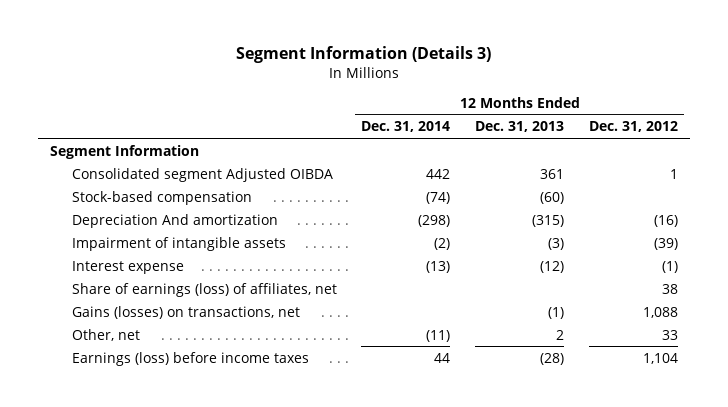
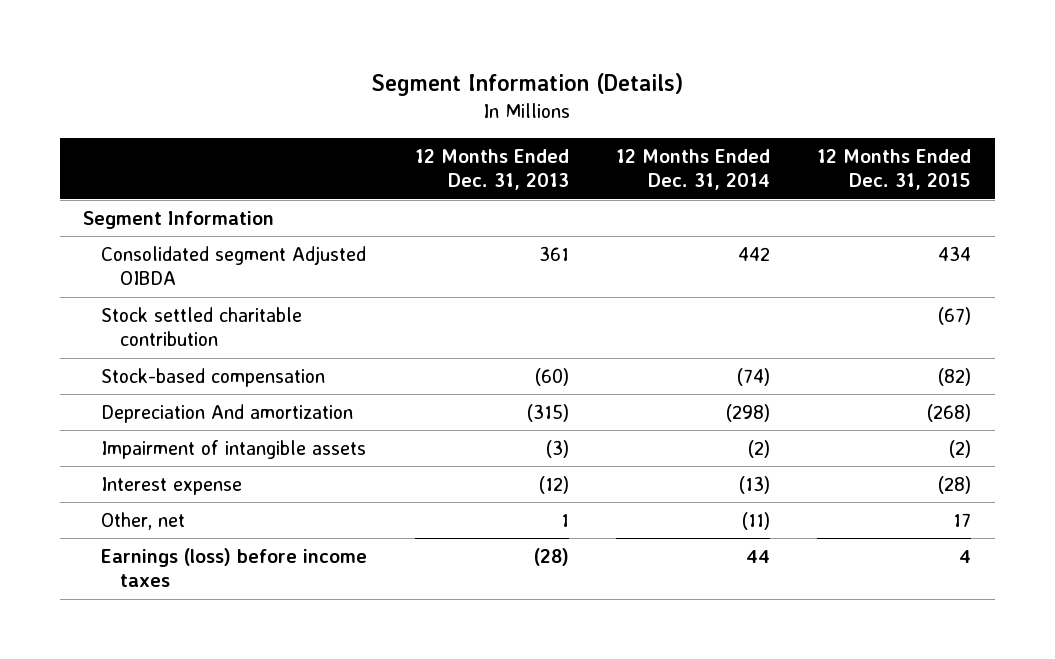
[235,46,491,64] Segment Information (Details 3) -> [371,72,684,96] Segment Information (Details)
[588,121,678,133] Dec. 31, 2012 -> none
none -> [817,148,972,191] 12 Months Ended Dec. 31, 2015
none -> [101,307,303,347] Stock settled charitable contribution
[71,282,337,297] Share of earnings (loss) of affiliates, net -> none
[71,305,300,319] Gains (losses) on transactions, net -> none
[556,329,565,340] 2 -> [560,514,569,528] 1

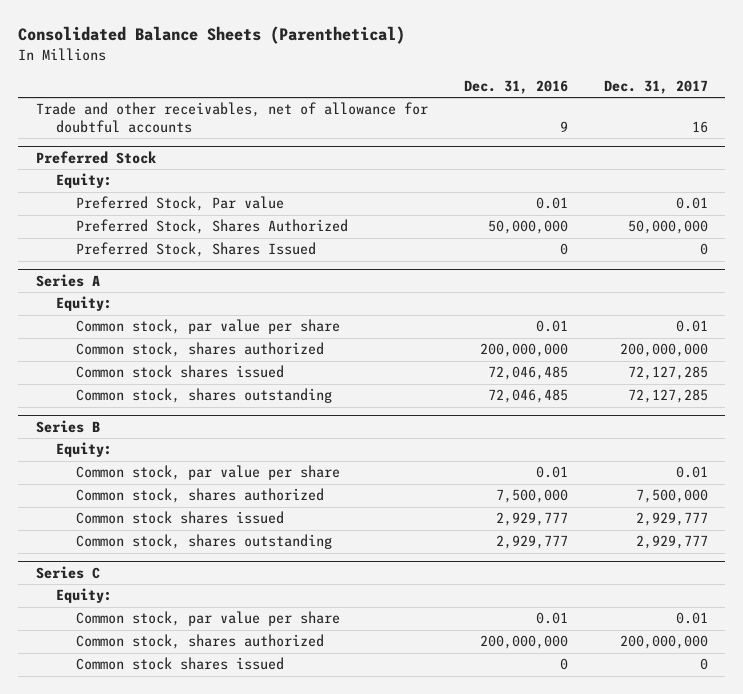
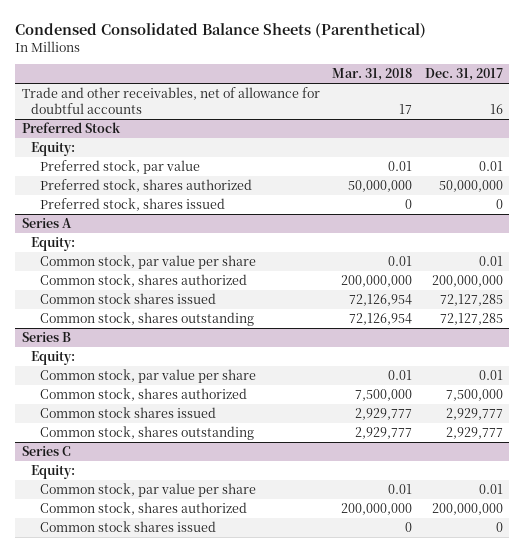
[17,26,405,45] Consolidated Balance Sheets (Parenthetical) -> [15,22,427,38] Condensed Consolidated Balance Sheets (Parenthetical)
[463,80,568,95] Dec. 31, 2016 -> none
none -> [332,68,413,82] Mar. 31, 2018
[76,196,285,212] Preferred Stock, Par value -> [39,160,200,175] Preferred stock, par value
[76,219,349,235] Preferred Stock, Shares Authorized -> [39,179,252,193] Preferred stock, shares authorized
[76,242,317,258] Preferred Stock, Shares Issued -> [39,198,225,212] Preferred stock, shares issued

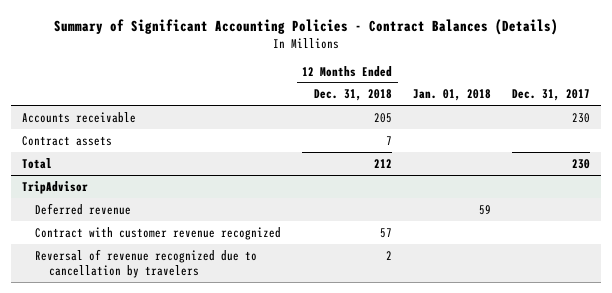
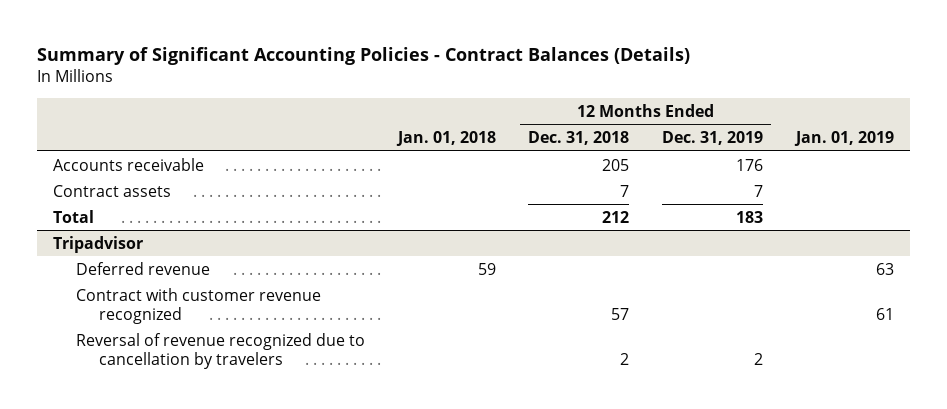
[512,89,591,102] Dec. 31, 2017 -> none
none -> [662,131,764,146] Dec. 31, 2019
none -> [793,131,894,147] Jan. 01, 2019
[21,180,88,194] TripAdvisor -> [53,235,144,253] Tripadvisor

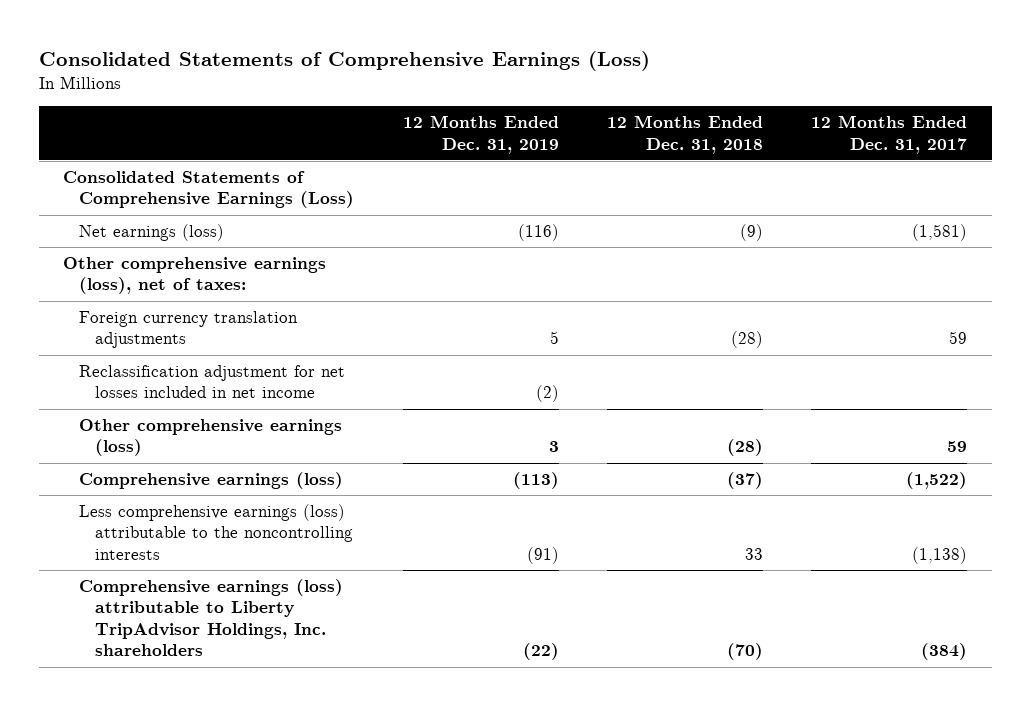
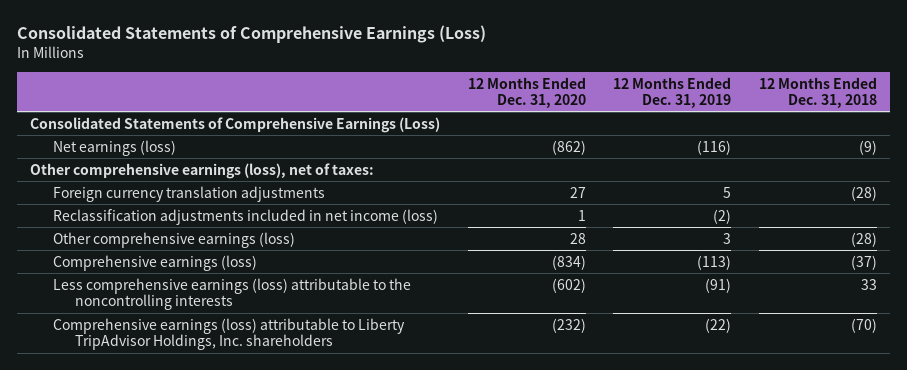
[811,115,968,154] 12 Months Ended Dec. 31, 2017 -> none
none -> [467,76,586,109] 12 Months Ended Dec. 31, 2020
[79,364,346,399] Reclassification adjustment for net losses included in net income -> [52,208,438,225] Reclassification adjustments included in net income (loss)

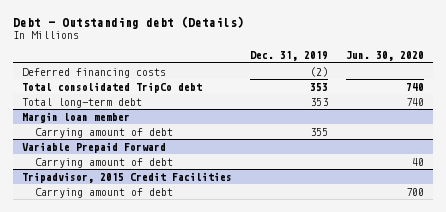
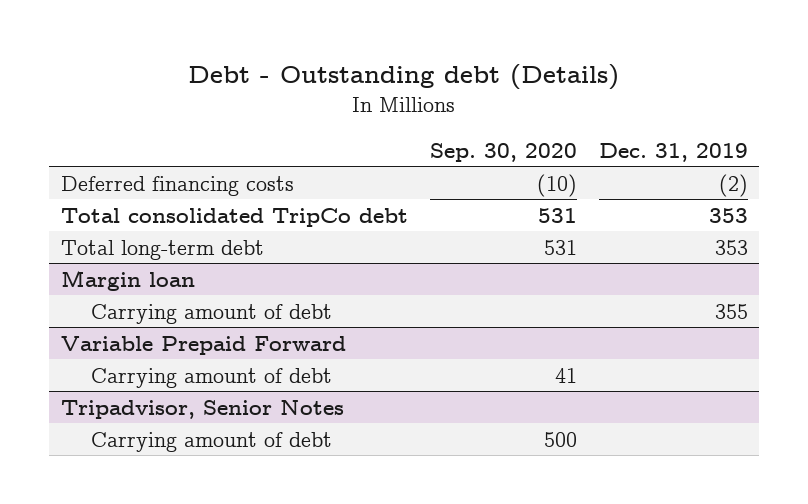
[345,51,424,62] Jun. 30, 2020 -> none
none -> [429,142,577,162] Sep. 30, 2020
[22,111,131,123] Margin loan member -> [60,269,195,291] Margin loan
[22,171,233,183] Tripadvisor, 2015 Credit Facilities -> none
none -> [60,399,344,419] Tripadvisor, Senior Notes

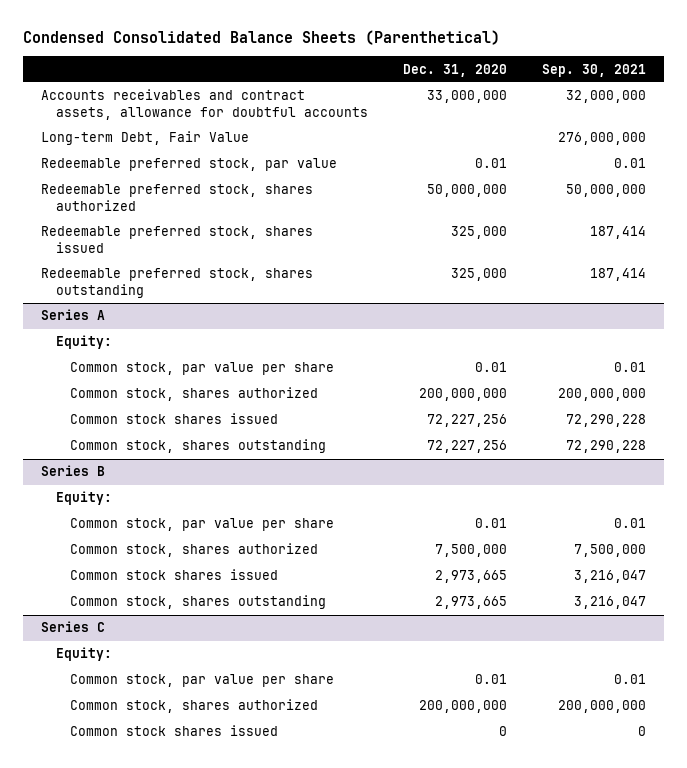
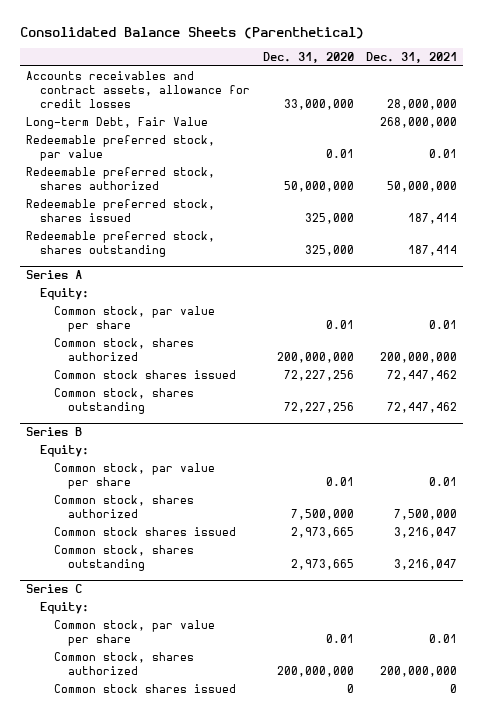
[23,30,501,46] Condensed Consolidated Balance Sheets (Parenthetical) -> [20,27,365,40] Consolidated Balance Sheets (Parenthetical)
[542,63,647,77] Sep. 30, 2021 -> none
none -> [366,52,458,64] Dec. 31, 2021
[40,89,368,121] Accounts receivables and contract assets, allowance for doubtful accounts -> [26,70,251,109] Accounts receivables and contract assets, allowance for credit losses

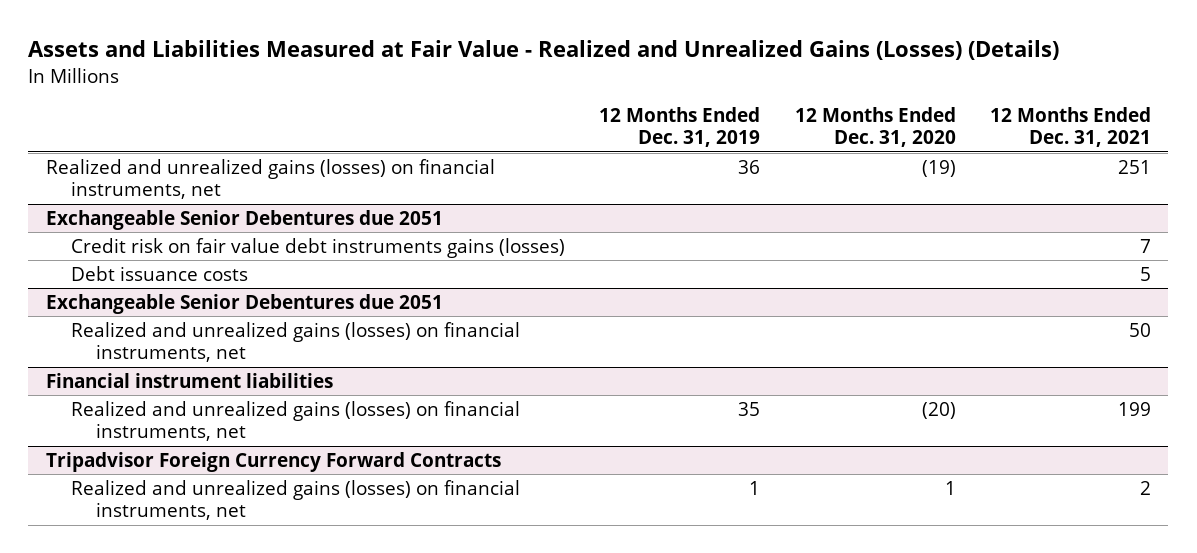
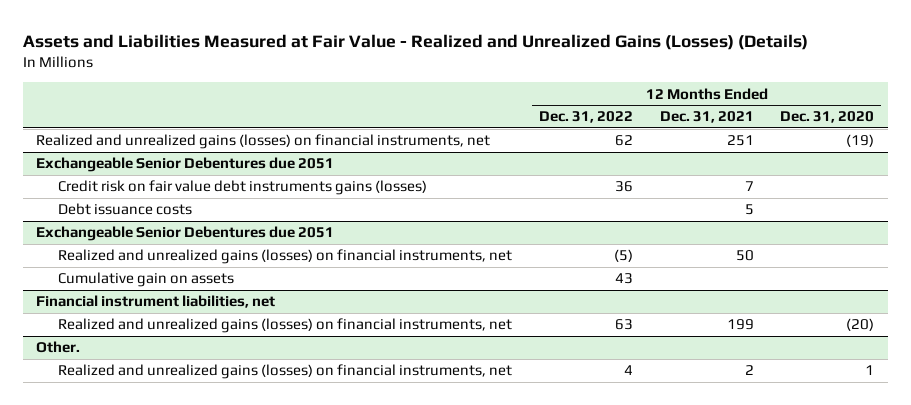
[599,107,761,148] 12 Months Ended Dec. 31, 2019 -> none
none -> [538,111,633,124] Dec. 31, 2022
none -> [58,272,235,288] Cumulative gain on assets
[45,372,333,388] Financial instrument liabilities -> [36,295,276,309] Financial instrument liabilities, net
[45,451,501,472] Tripadvisor Foreign Currency Forward Contracts -> none
none -> [36,341,81,354] Other.

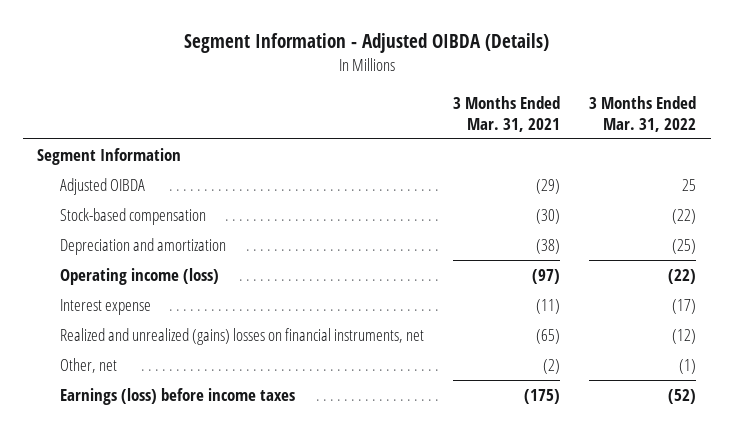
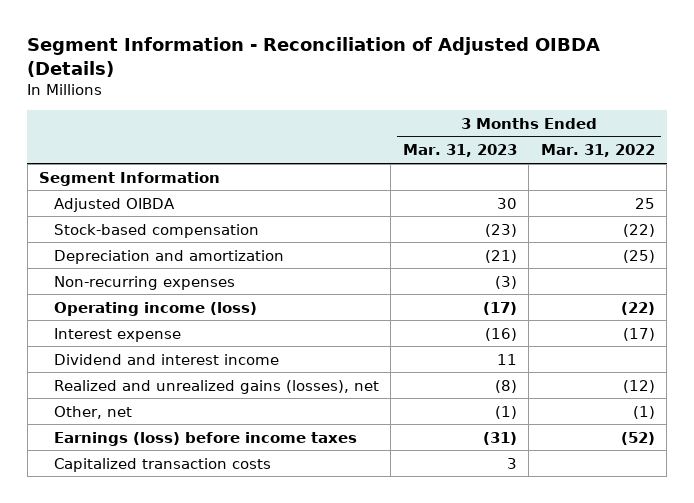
[183,33,549,54] Segment Information - Adjusted OIBDA (Details) -> [27,36,601,77] Segment Information - Reconciliation of Adjusted OIBDA (Details)
[453,95,561,132] 3 Months Ended Mar. 31, 2021 -> none
none -> [402,144,517,158] Mar. 31, 2023
none -> [53,275,235,290] Non-recurring expenses
none -> [53,353,279,365] Dividend and interest income
[60,328,425,346] Realized and unrealized (gains) losses on financial instruments, net -> [53,379,379,394] Realized and unrealized gains (losses), net
none -> [53,457,271,472] Capitalized transaction costs

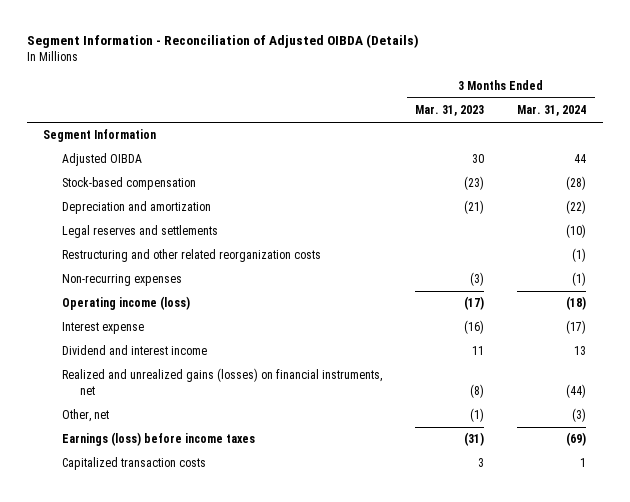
[540,144,655,158] Mar. 31, 2022 -> none
none -> [517,105,587,117] Mar. 31, 2024
none -> [61,225,218,239] Legal reserves and settlements
none -> [61,249,321,263] Restructuring and other related reorganization costs
[53,379,379,394] Realized and unrealized gains (losses), net -> [61,368,382,395] Realized and unrealized gains (losses) on financial instruments, net

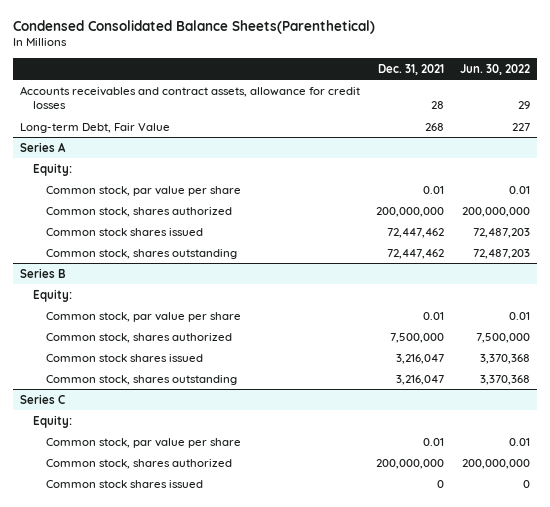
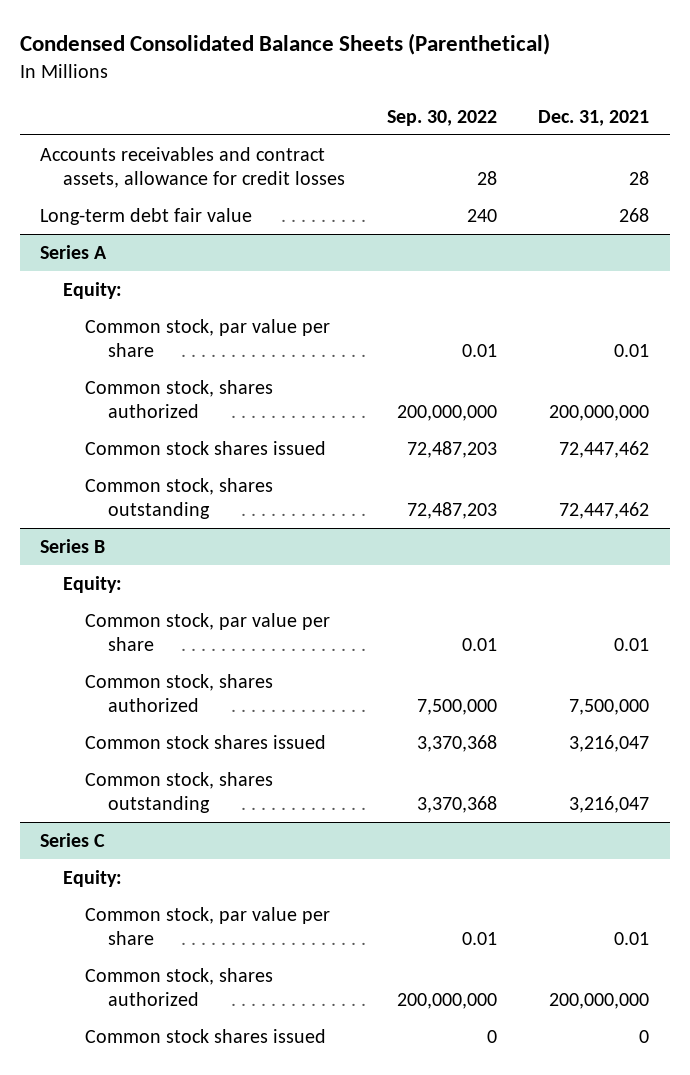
[12,19,375,34] Condensed Consolidated Balance Sheets(Parenthetical) -> [19,32,550,55] Condensed Consolidated Balance Sheets (Parenthetical)
[459,63,530,75] Jun. 30, 2022 -> none
none -> [386,110,497,127] Sep. 30, 2022
[20,122,171,133] Long-term Debt, Fair Value -> [40,207,253,225] Long-term debt fair value

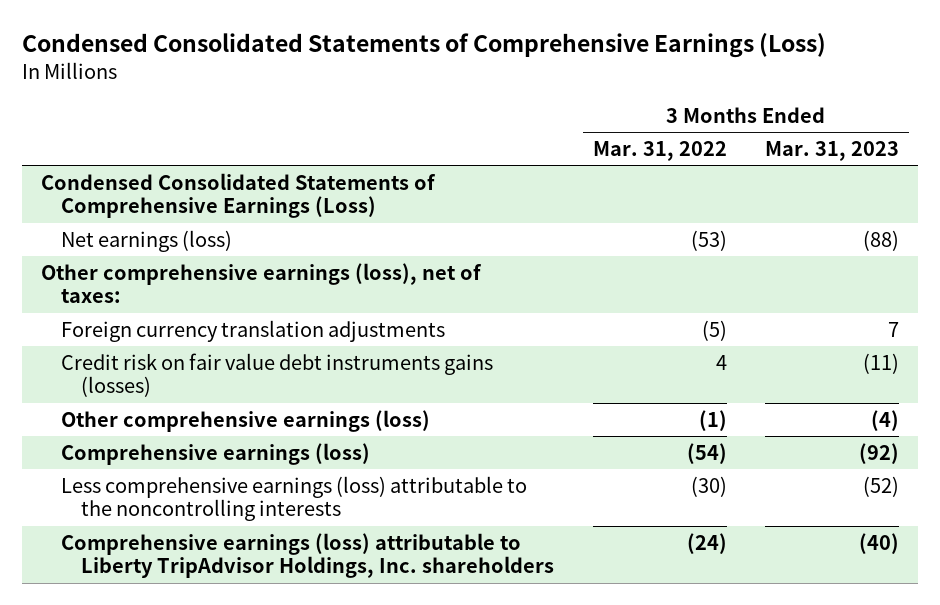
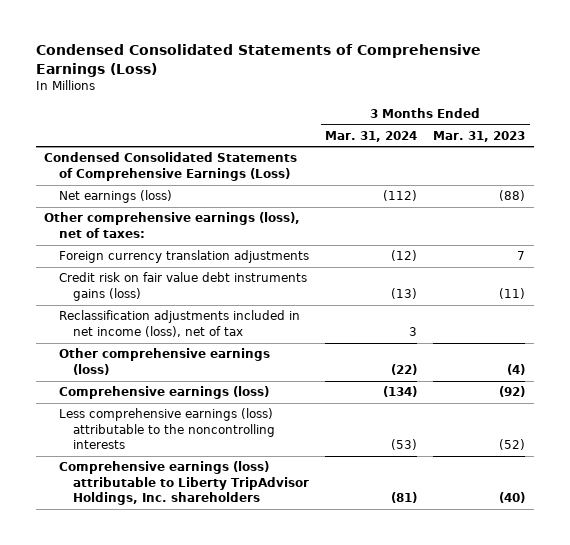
[592,141,727,162] Mar. 31, 2022 -> none
none -> [325,130,418,142] Mar. 31, 2024
[61,352,494,398] Credit risk on fair value debt instruments gains (losses) -> [58,272,307,301] Credit risk on fair value debt instruments gains (loss)
none -> [58,310,300,337] Reclassification adjustments included in net income (loss), net of tax

